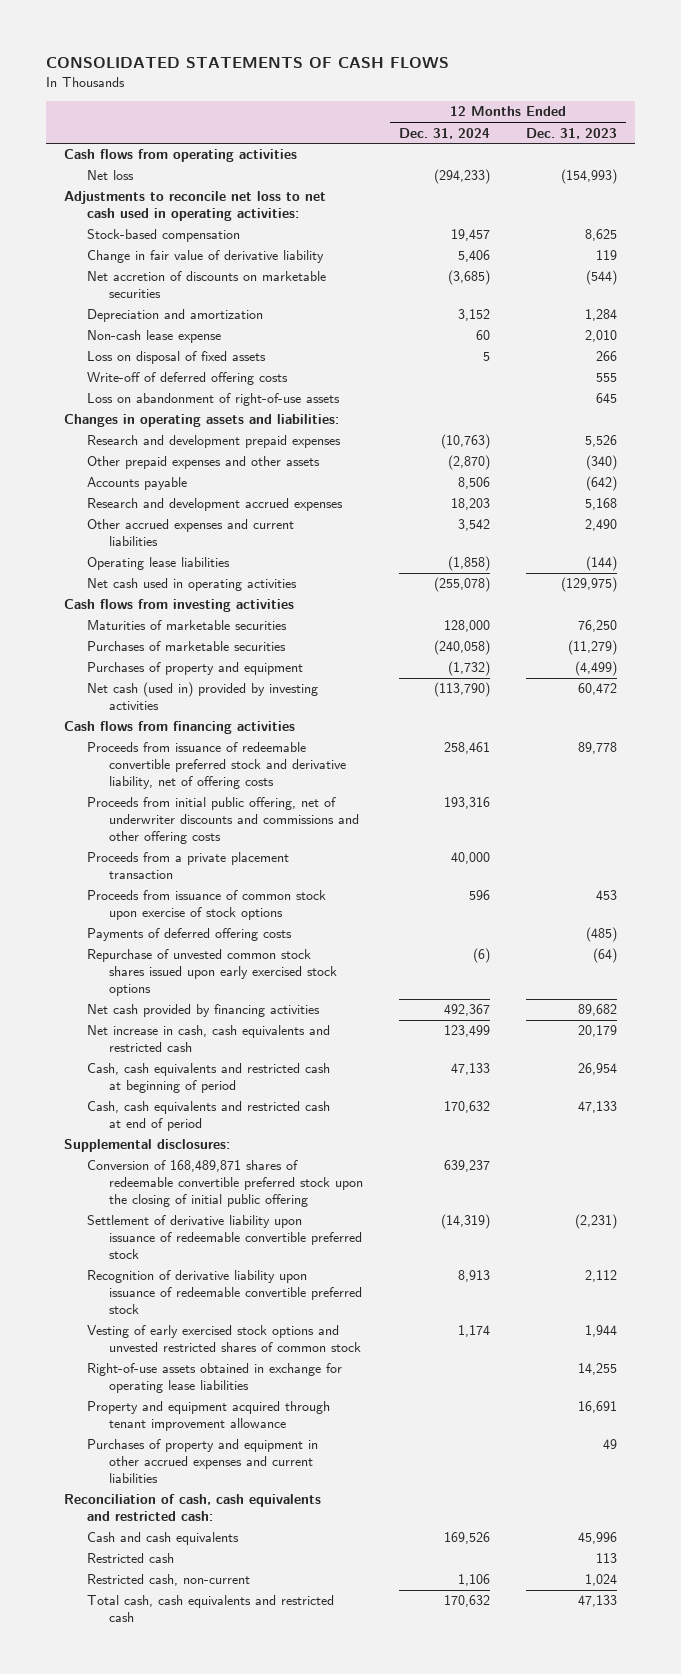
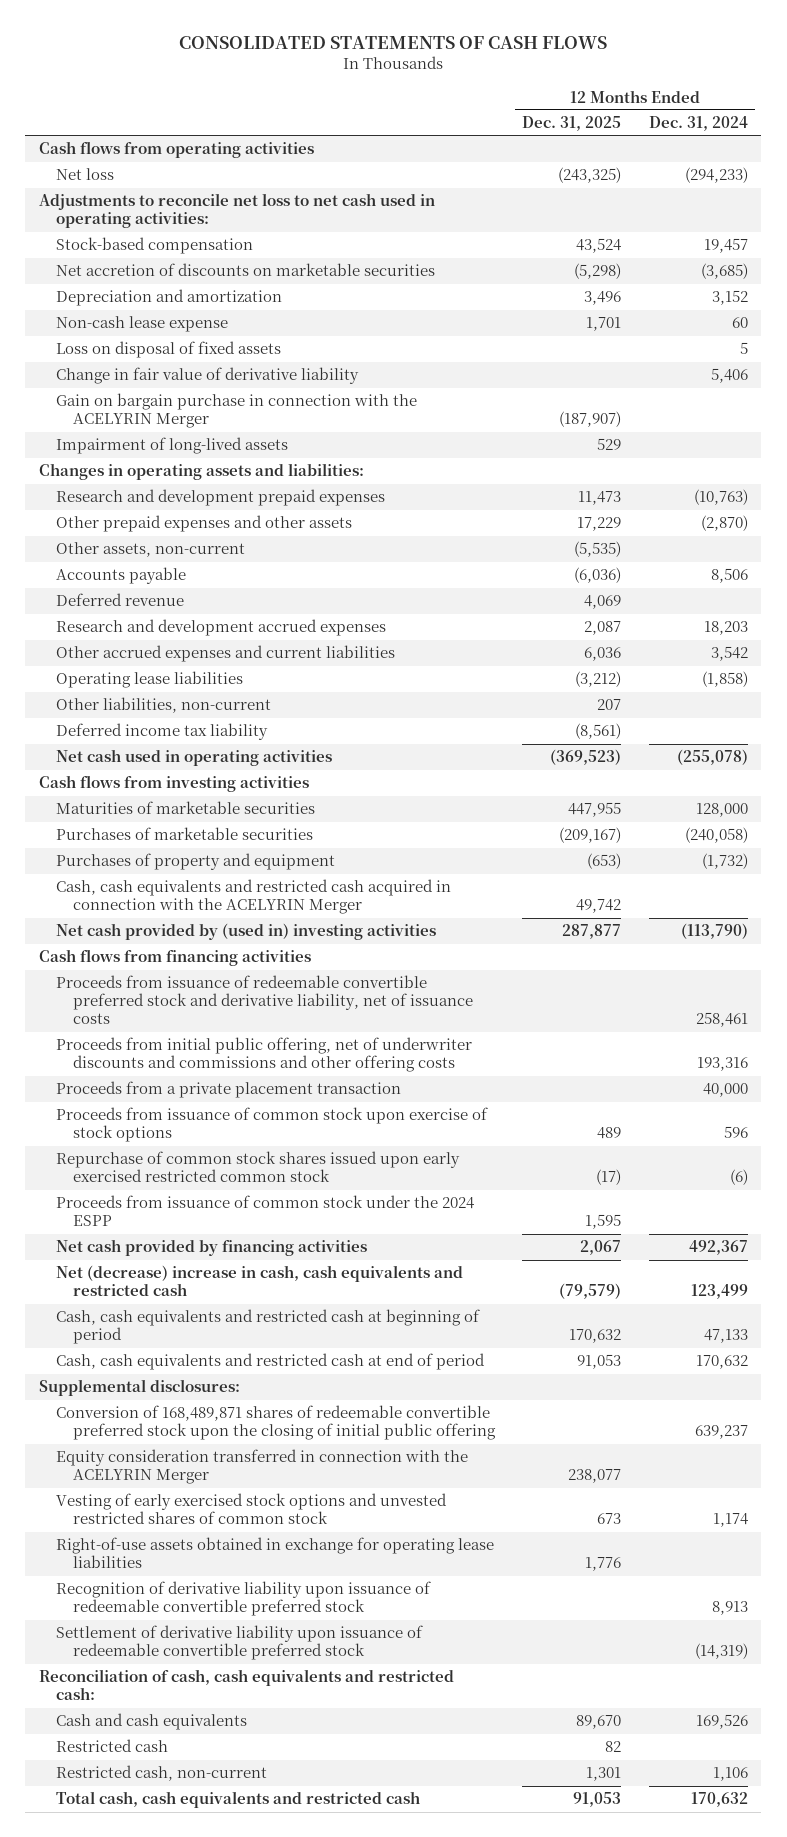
[526,127,618,139] Dec. 31, 2023 -> none
none -> [522,116,622,132] Dec. 31, 2025
[86,372,288,386] Write-off of deferred offering costs -> none
[86,393,340,407] Loss on abandonment of right-of-use assets -> none
[86,250,324,264] Change in fair value of derivative liability -> [55,367,359,385] Change in fair value of derivative liability
none -> [55,393,417,429] Gain on bargain purchase in connection with the ACELYRIN Merger
none -> [55,437,288,455] Impairment of long-lived assets
none -> [55,542,245,558] Other assets, non-current
none -> [55,593,184,607] Deferred revenue
none -> [55,697,271,714] Other liabilities, non-current
none -> [55,723,268,741] Deferred income tax liability
none -> [55,879,451,915] Cash, cash equivalents and restricted cash acquired in connection with the ACELYRIN Merger
[86,682,318,711] Net cash (used in) provided by investing activities -> [55,923,436,941] Net cash provided by (used in) investing activities
[86,742,347,790] Proceeds from issuance of redeemable convertible preferred stock and derivative liability, net of offering costs -> [55,975,473,1025] Proceeds from issuance of redeemable convertible preferred stock and derivative liability, net of issuance costs
[86,928,292,942] Payments of deferred offering costs -> none
[86,949,338,997] Repurchase of unvested common stock shares issued upon early exercised stock options -> [55,1151,460,1183] Repurchase of common stock shares issued upon early exercised restricted common stock
none -> [55,1195,474,1227] Proceeds from issuance of common stock under the 2024 ESPP
[86,1025,330,1053] Net increase in cash, cash equivalents and restricted cash -> [55,1265,463,1297] Net (decrease) increase in cash, cash equivalents and restricted cash
none -> [55,1449,468,1485] Equity consideration transferred in connection with the ACELYRIN Merger
[86,1401,330,1432] Property and equipment acquired through tenant improvement allowance -> none
[86,1439,318,1484] Purchases of property and equipment in other accrued expenses and current liabilities -> none
[86,1270,363,1315] Recognition of derivative liability upon issuance of redeemable convertible preferred stock -> [55,1581,431,1617] Recognition of derivative liability upon issuance of redeemable convertible preferred stock
[86,1215,363,1260] Settlement of derivative liability upon issuance of redeemable convertible preferred stock -> [55,1625,423,1661] Settlement of derivative liability upon issuance of redeemable convertible preferred stock

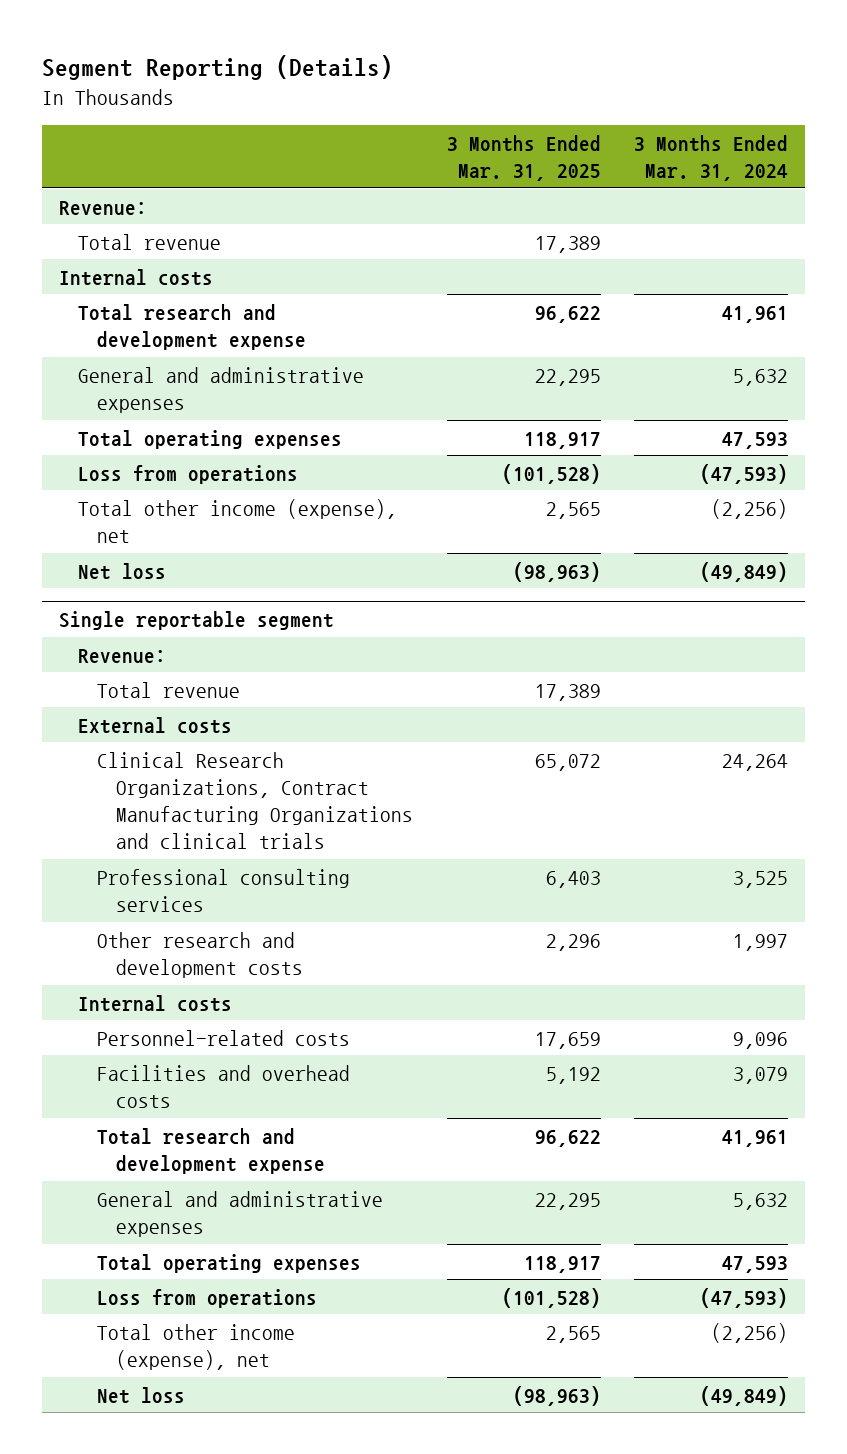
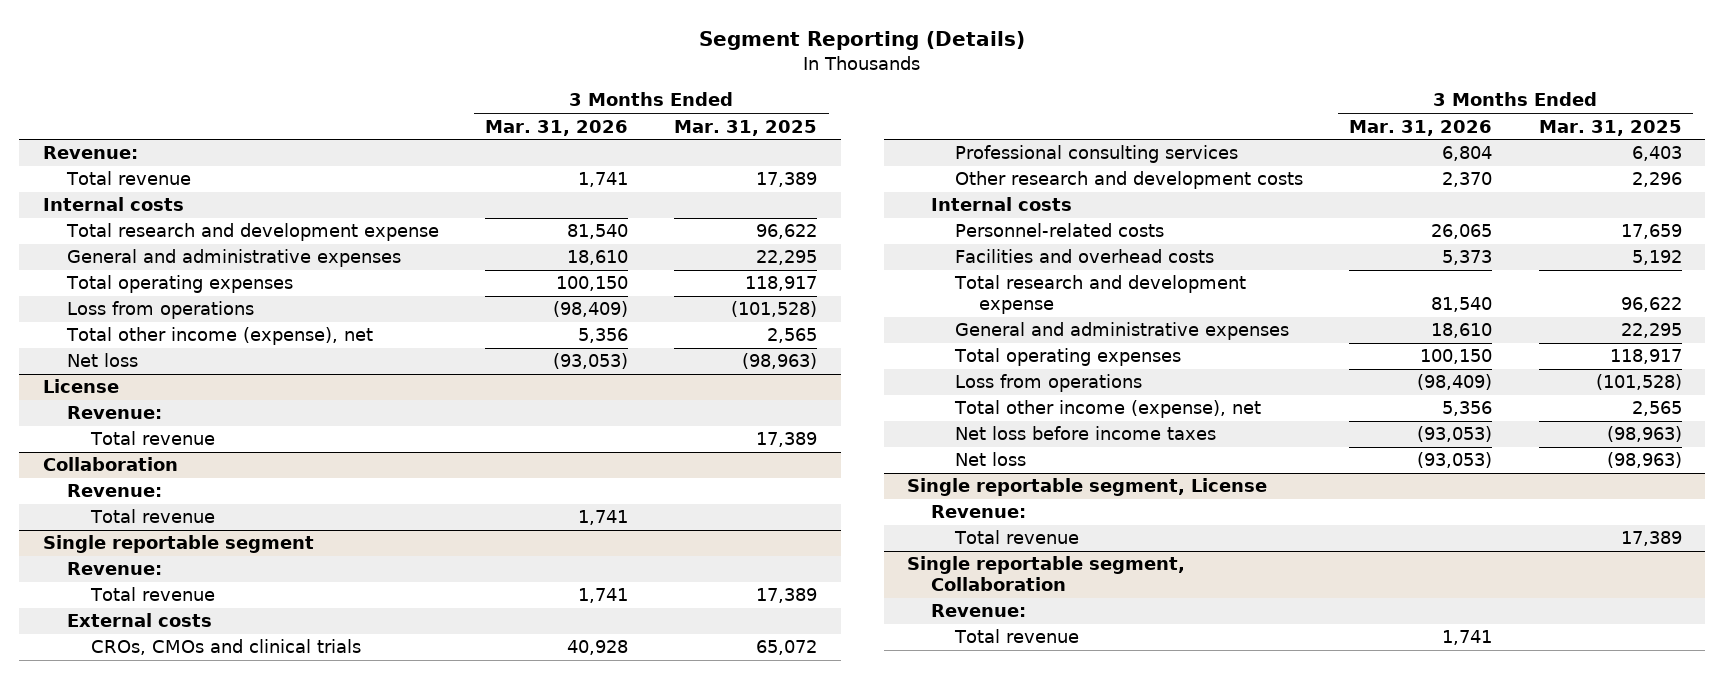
[634,134,789,181] 3 Months Ended Mar. 31, 2024 -> none
none -> [485,119,629,136] Mar. 31, 2026
none -> [42,379,119,394] License
none -> [66,406,162,420] Revenue:
none -> [89,431,215,446] Total revenue
none -> [42,457,178,472] Collaboration
none -> [66,484,162,498] Revenue:
none -> [89,509,215,524] Total revenue
[97,751,414,850] Clinical Research Organizations, Contract Manufacturing Organizations and clinical trials -> [90,639,361,656] CROs, CMOs and clinical trials
none -> [955,426,1217,441] Net loss before income taxes
none -> [906,478,1267,497] Single reportable segment, License
none -> [930,505,1026,519] Revenue:
none -> [954,530,1080,545] Total revenue
none -> [906,556,1185,592] Single reportable segment, Collaboration
none -> [930,604,1026,618] Revenue:
none -> [954,629,1080,644] Total revenue

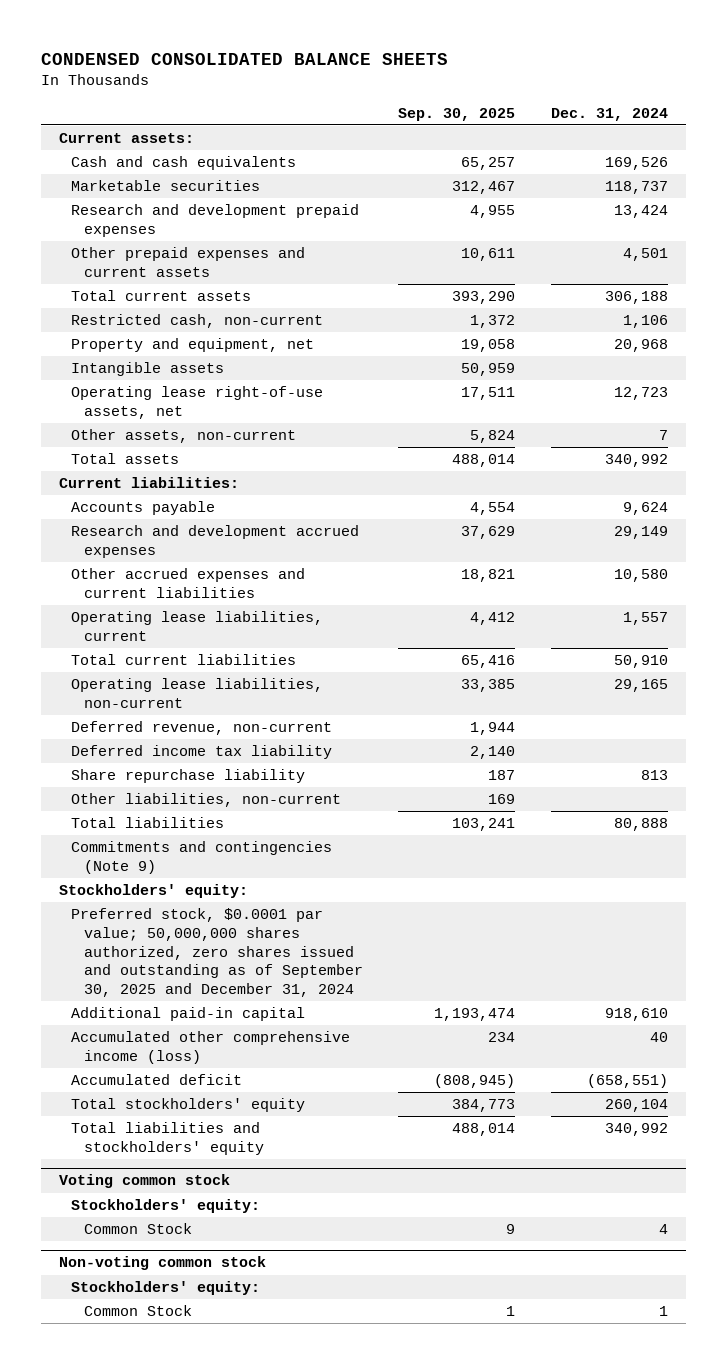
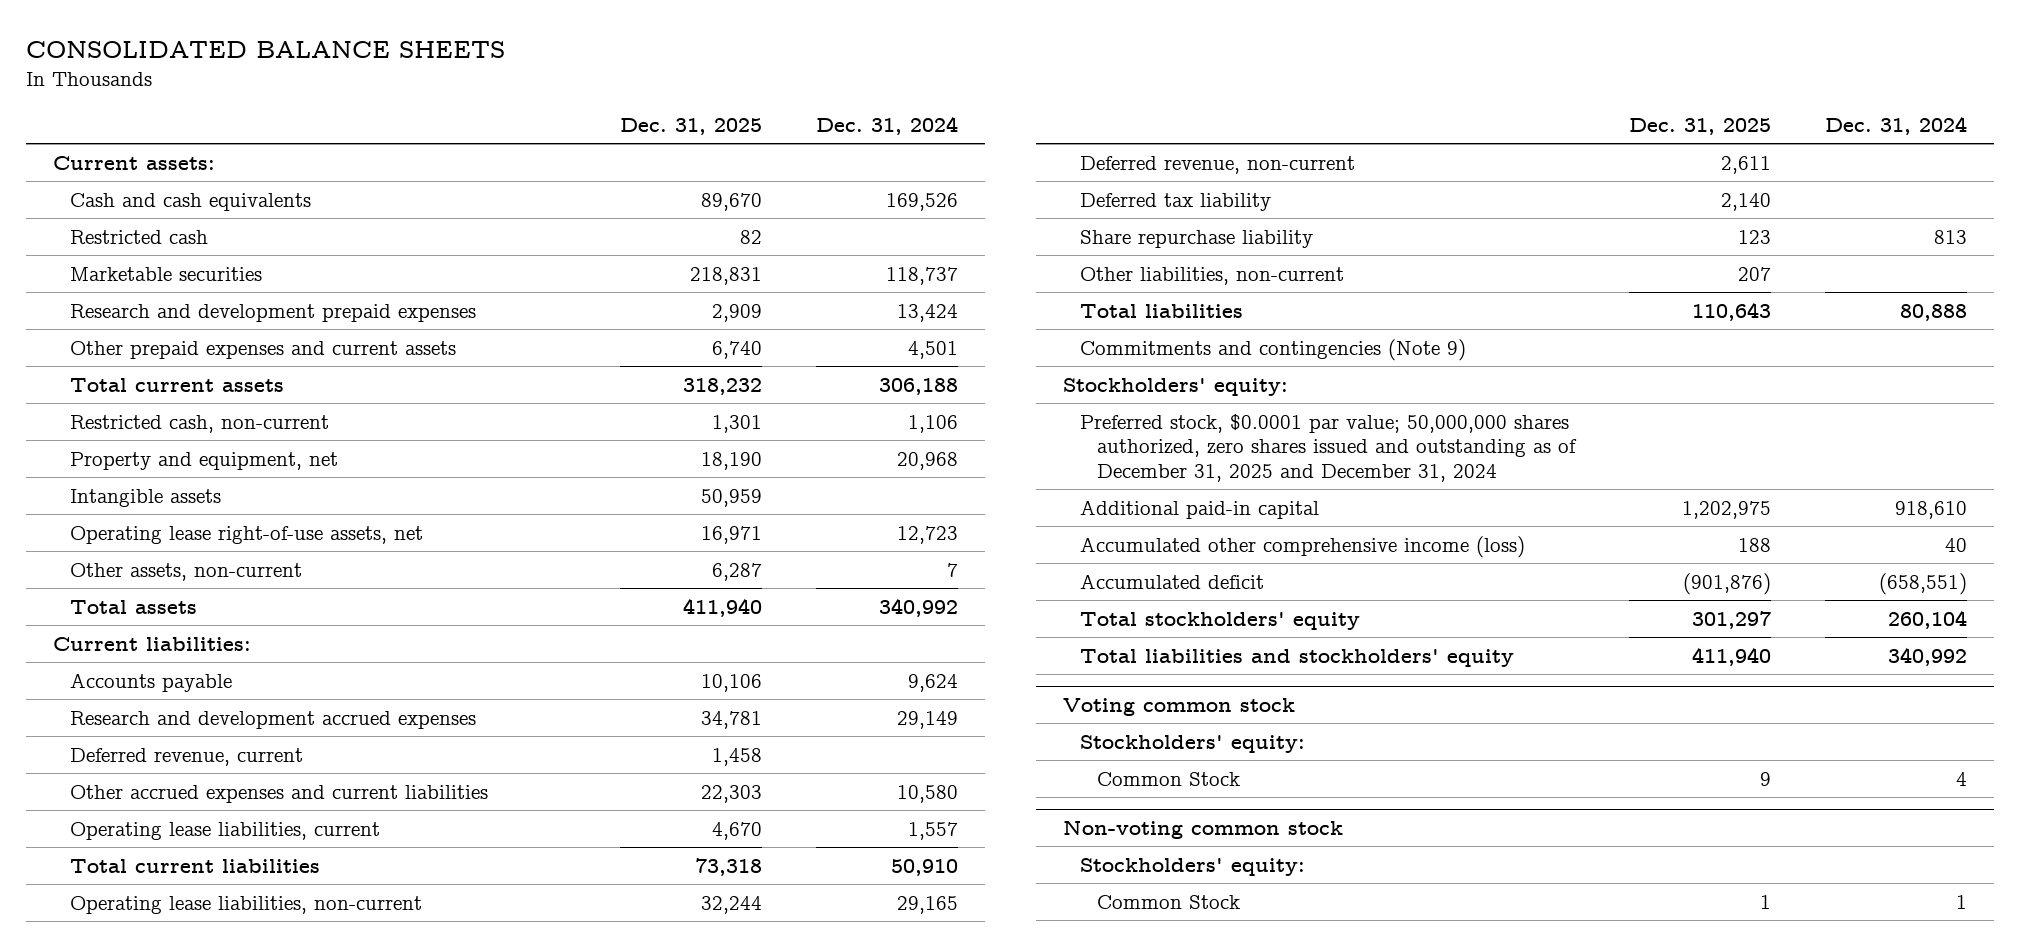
[41,52,449,65] CONDENSED CONSOLIDATED BALANCE SHEETS -> [26,41,506,59] CONSOLIDATED BALANCE SHEETS
[398,107,516,121] Sep. 30, 2025 -> none
none -> [619,117,762,135] Dec. 31, 2025
none -> [70,229,209,244] Restricted cash
none -> [70,747,304,766] Deferred revenue, current
[71,745,333,760] Deferred income tax liability -> [1080,192,1272,211] Deferred tax liability
[71,908,363,998] Preferred stock, $0.0001 par value; 50,000,000 shares authorized, zero shares issued and outstanding as of September 30, 2025 and December 31, 2024 -> [1080,413,1578,482] Preferred stock, $0.0001 par value; 50,000,000 shares authorized, zero shares issued and outstanding as of December 31, 2025 and December 31, 2024

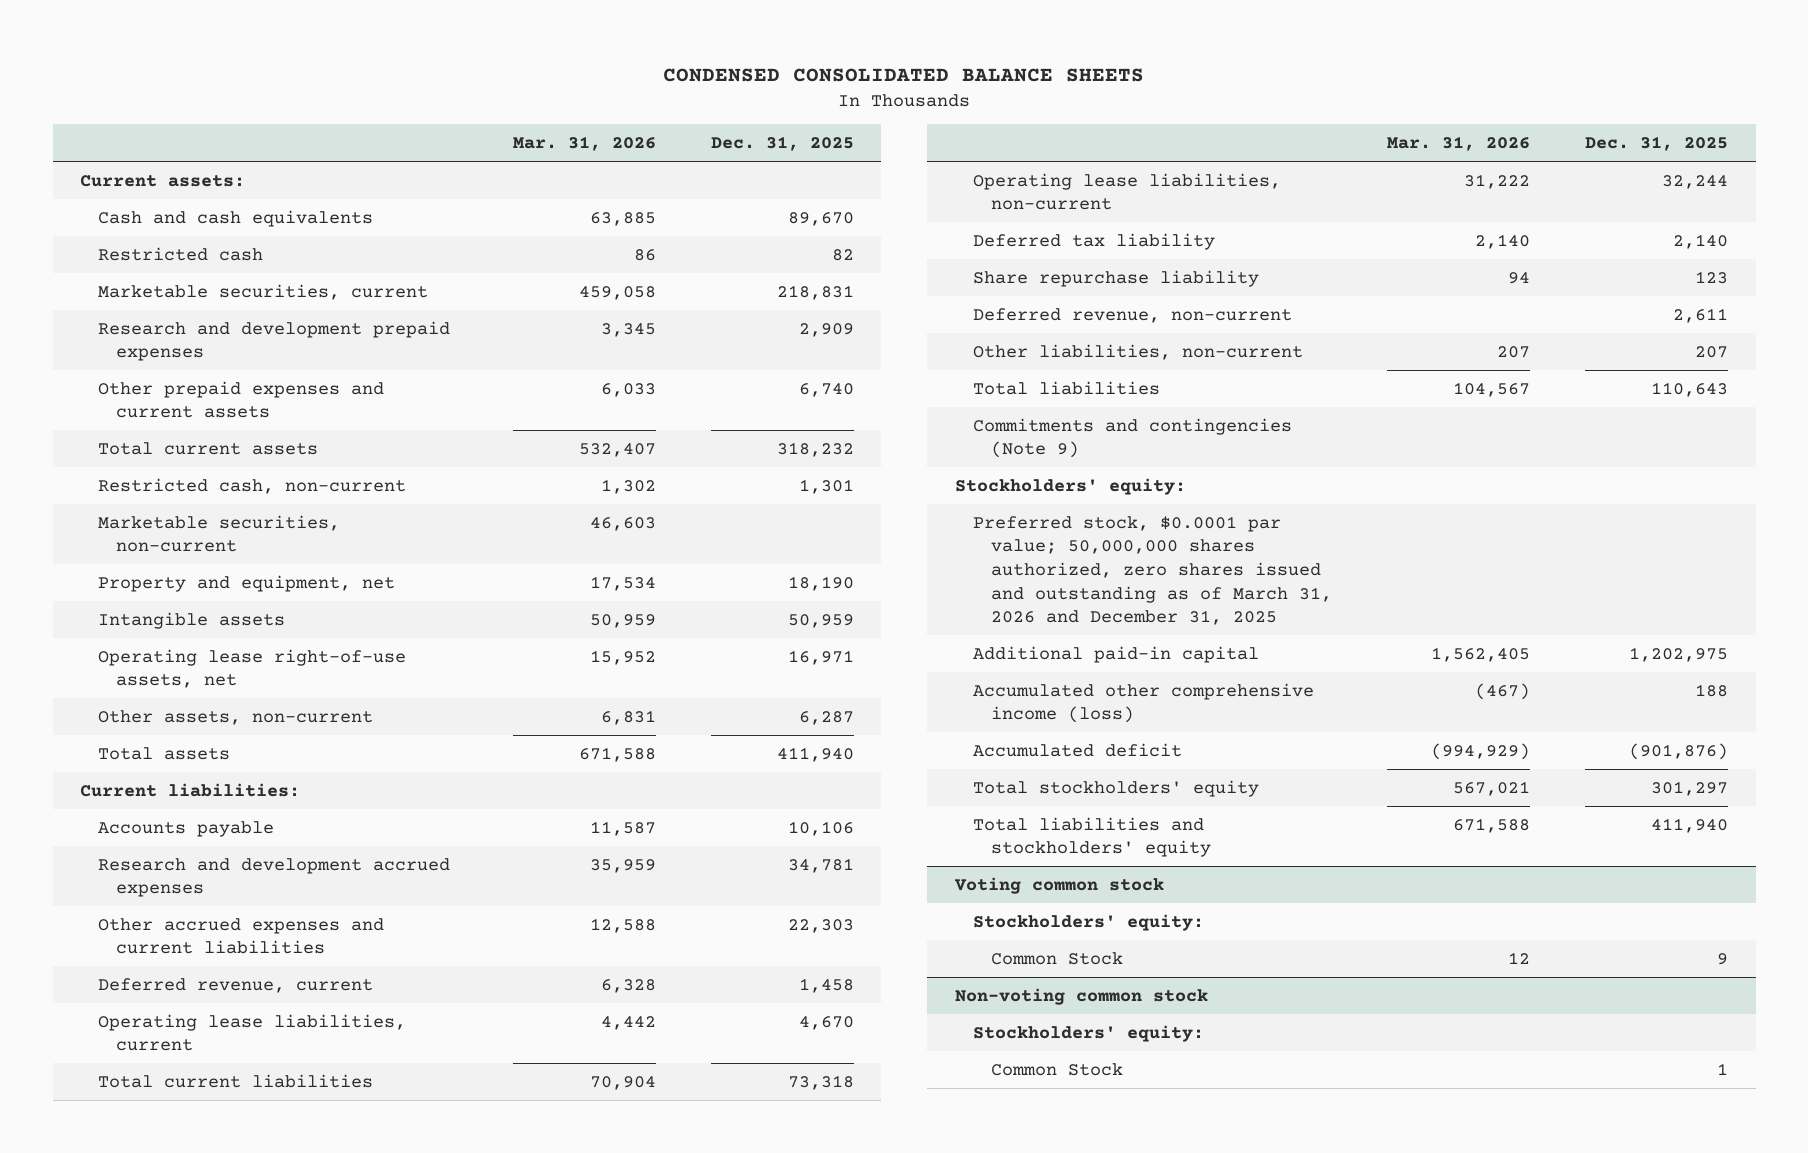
[26,41,506,59] CONSOLIDATED BALANCE SHEETS -> [663,68,1145,83] CONDENSED CONSOLIDATED BALANCE SHEETS
[815,115,958,135] Dec. 31, 2024 -> none
none -> [512,136,656,152] Mar. 31, 2026
[70,266,263,281] Marketable securities -> [98,283,429,300] Marketable securities, current
none -> [98,514,341,553] Marketable securities, non-current
[70,747,304,766] Deferred revenue, current -> [98,977,374,993] Deferred revenue, current
[1080,155,1356,174] Deferred revenue, non-current -> [972,307,1292,323] Deferred revenue, non-current
[1080,413,1578,482] Preferred stock, $0.0001 par value; 50,000,000 shares authorized, zero shares issued and outstanding as of December 31, 2025 and December 31, 2024 -> [972,515,1333,626] Preferred stock, $0.0001 par value; 50,000,000 shares authorized, zero shares issued and outstanding as of March 31, 2026 and December 31, 2025

